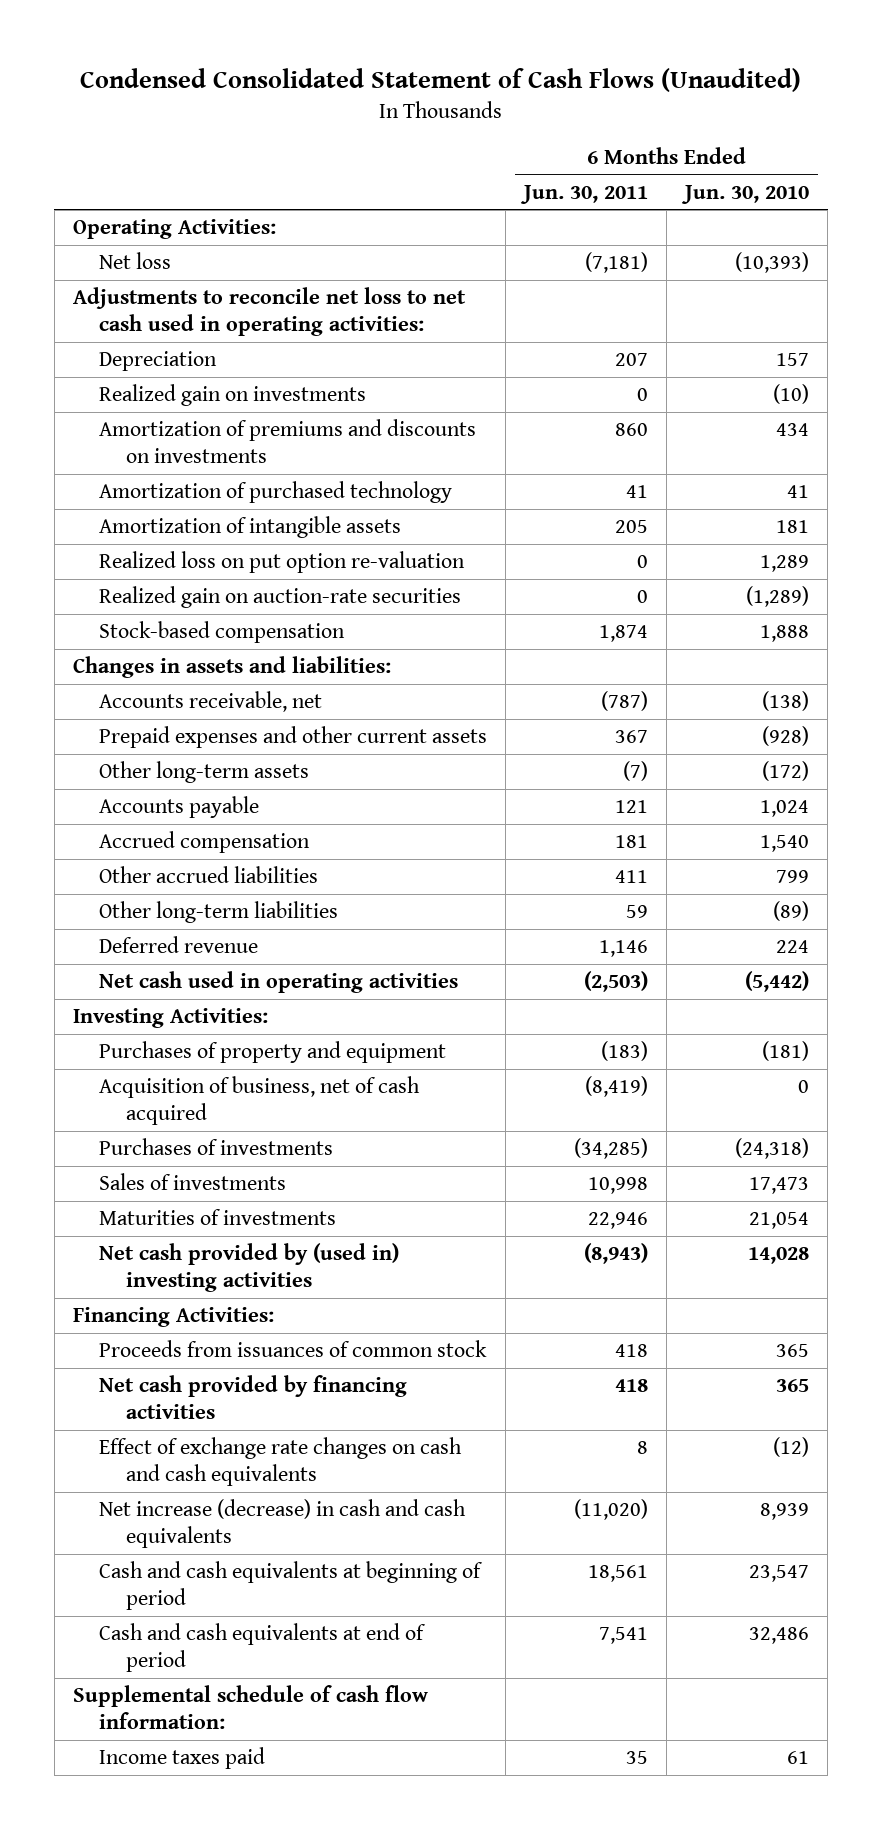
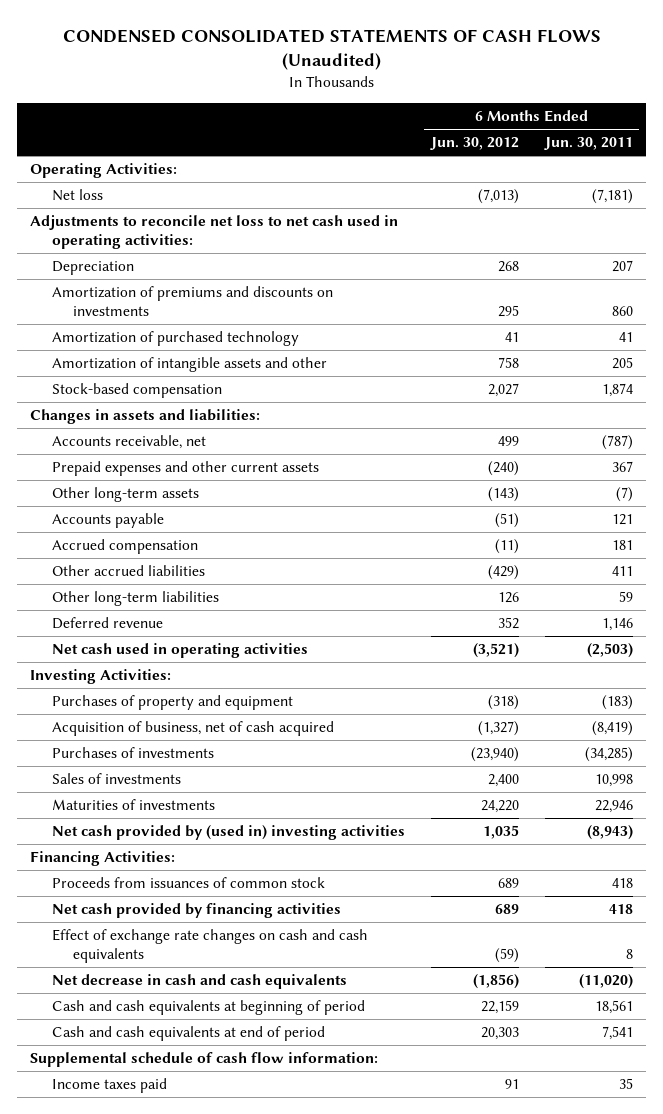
[79,68,801,93] Condensed Consolidated Statement of Cash Flows (Unaudited) -> [62,28,601,71] CONDENSED CONSOLIDATED STATEMENTS OF CASH FLOWS (Unaudited)
[681,184,810,204] Jun. 30, 2010 -> none
none -> [429,137,519,151] Jun. 30, 2012
[99,384,367,407] Realized gain on investments -> none
[99,551,466,574] Realized loss on put option re-valuation -> none
[99,586,462,609] Realized gain on auction-rate securities -> none
[99,516,402,539] Amortization of intangible assets -> [51,357,327,373] Amortization of intangible assets and other
[99,1499,467,1549] Net increase (decrease) in cash and cash equivalents -> [51,974,347,990] Net decrease in cash and cash equivalents

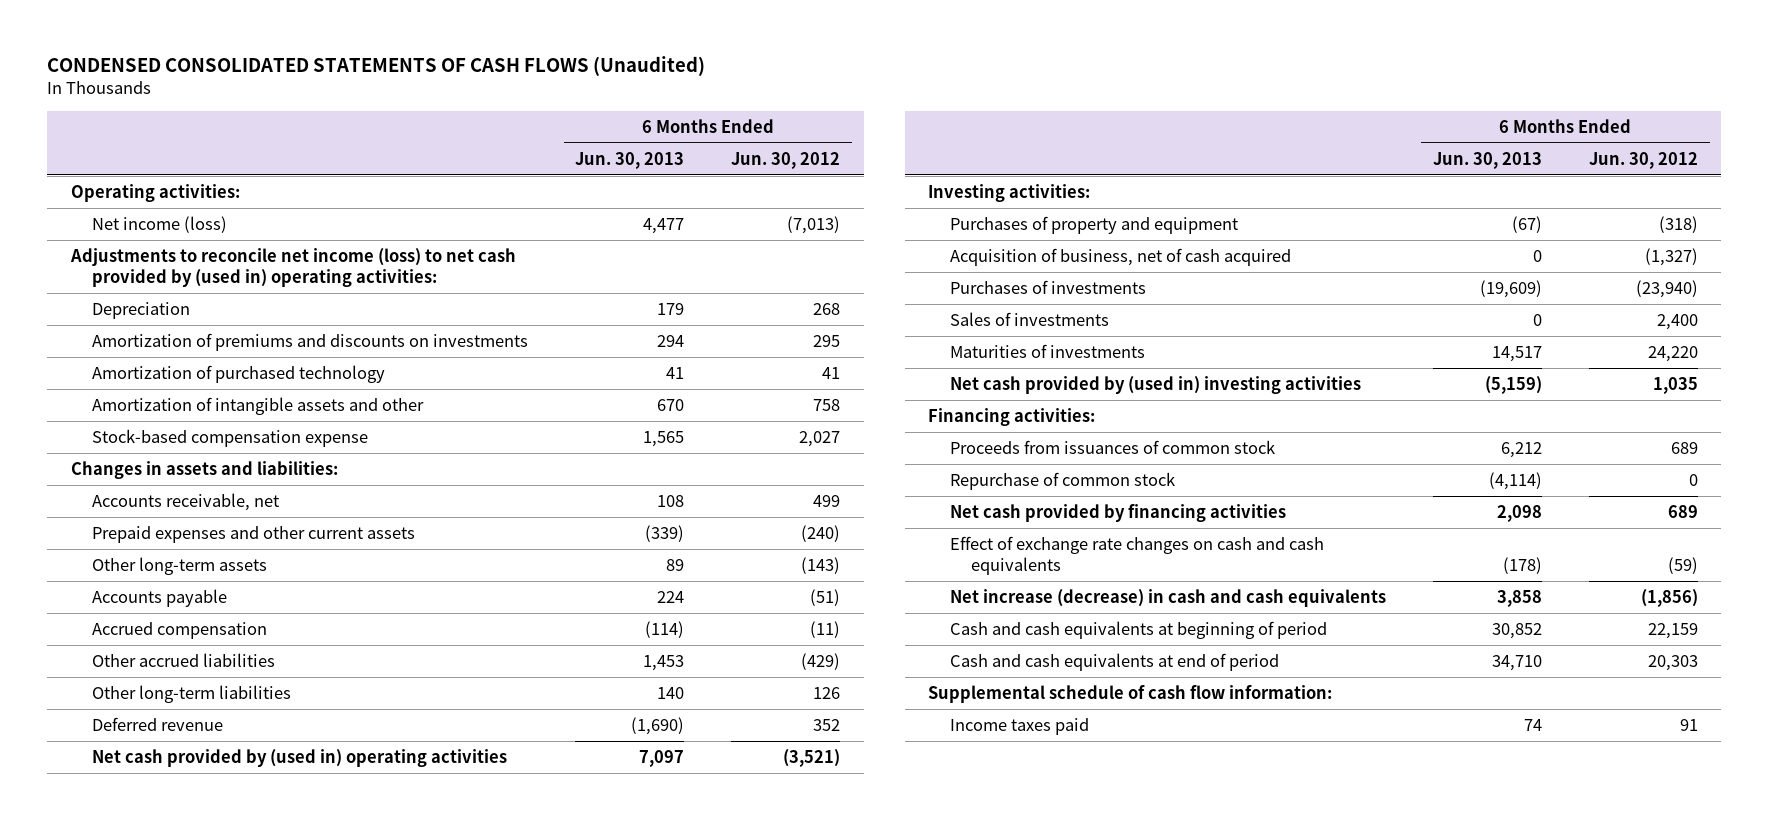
[543,137,633,151] Jun. 30, 2011 -> none
none -> [575,151,685,169] Jun. 30, 2013
[30,163,178,179] Operating Activities: -> [70,183,240,202] Operating activities:
[51,189,103,202] Net loss -> [92,215,228,233] Net income (loss)
[30,215,399,249] Adjustments to reconcile net loss to net cash used in operating activities: -> [69,247,516,287] Adjustments to reconcile net income (loss) to net cash provided by (used in) operating activities:
[51,383,222,399] Stock-based compensation -> [92,428,369,447] Stock-based compensation expense
[51,643,308,659] Net cash used in operating activities -> [92,748,508,767] Net cash provided by (used in) operating activities
[30,669,172,685] Investing Activities: -> [928,183,1091,202] Investing activities:
[30,851,176,867] Financing Activities: -> [928,407,1096,426] Financing activities:
none -> [949,471,1175,490] Repurchase of common stock
[51,974,347,990] Net decrease in cash and cash equivalents -> [949,588,1386,607] Net increase (decrease) in cash and cash equivalents

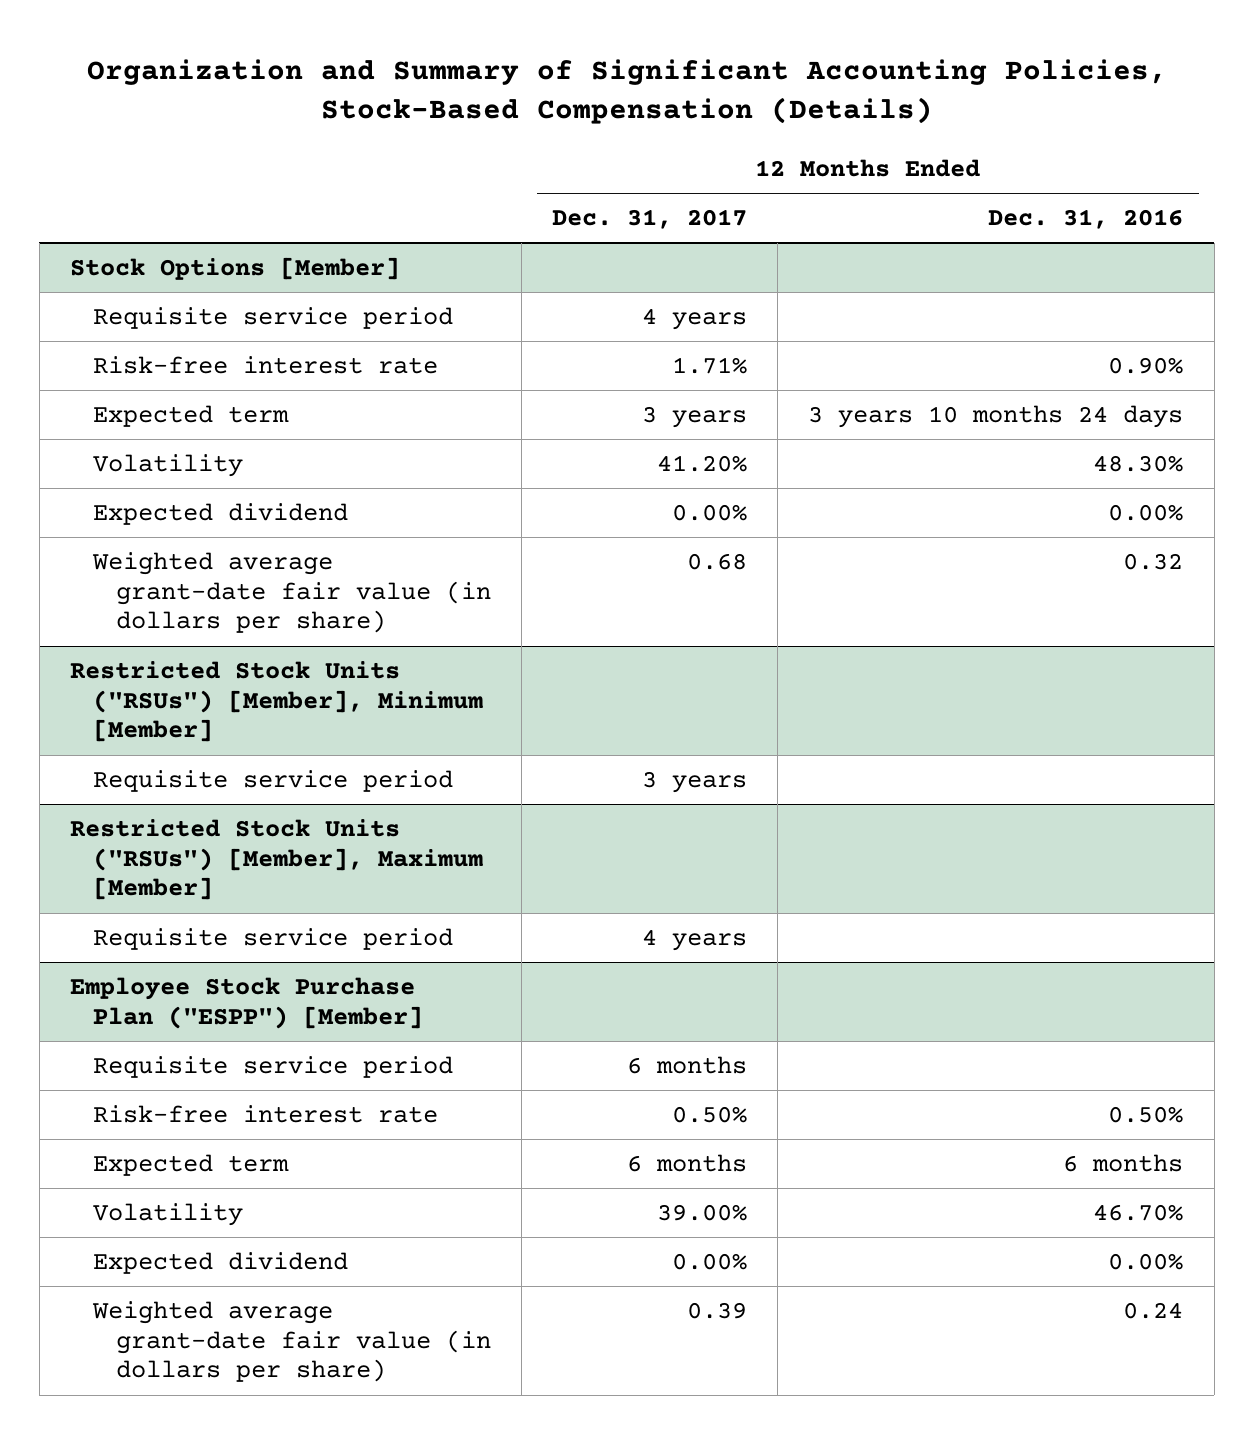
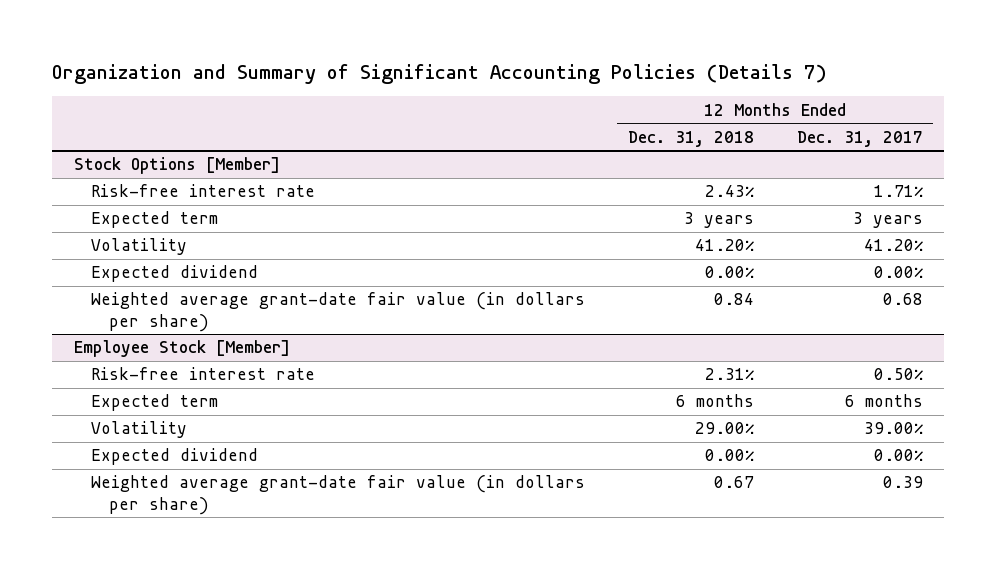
[86,58,1167,125] Organization and Summary of Significant Accounting Policies, Stock-Based Compensation (Details) -> [52,64,828,85] Organization and Summary of Significant Accounting Policies (Details 7)
[988,209,1184,230] Dec. 31, 2016 -> none
none -> [627,130,754,147] Dec. 31, 2018
[92,306,453,329] Requisite service period -> none
[69,660,483,743] Restricted Stock Units ("RSUs") [Member], Minimum [Member] -> none
[92,769,453,792] Requisite service period -> none
[69,818,483,901] Restricted Stock Units ("RSUs") [Member], Maximum [Member] -> none
[92,927,453,950] Requisite service period -> none
[92,1055,453,1078] Requisite service period -> none
[69,976,423,1029] Employee Stock Purchase Plan ("ESPP") [Member] -> [73,340,290,358] Employee Stock [Member]

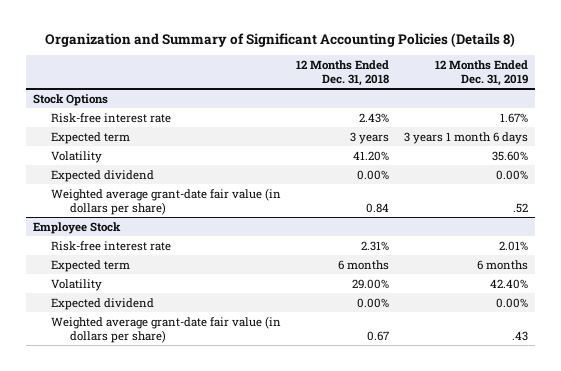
[52,64,828,85] Organization and Summary of Significant Accounting Policies (Details 7) -> [45,32,516,47] Organization and Summary of Significant Accounting Policies (Details 8)
[796,130,923,147] Dec. 31, 2017 -> none
none -> [434,60,528,87] 12 Months Ended Dec. 31, 2019
[73,157,280,175] Stock Options [Member] -> [33,93,109,106] Stock Options
[73,340,290,358] Employee Stock [Member] -> [33,221,122,234] Employee Stock

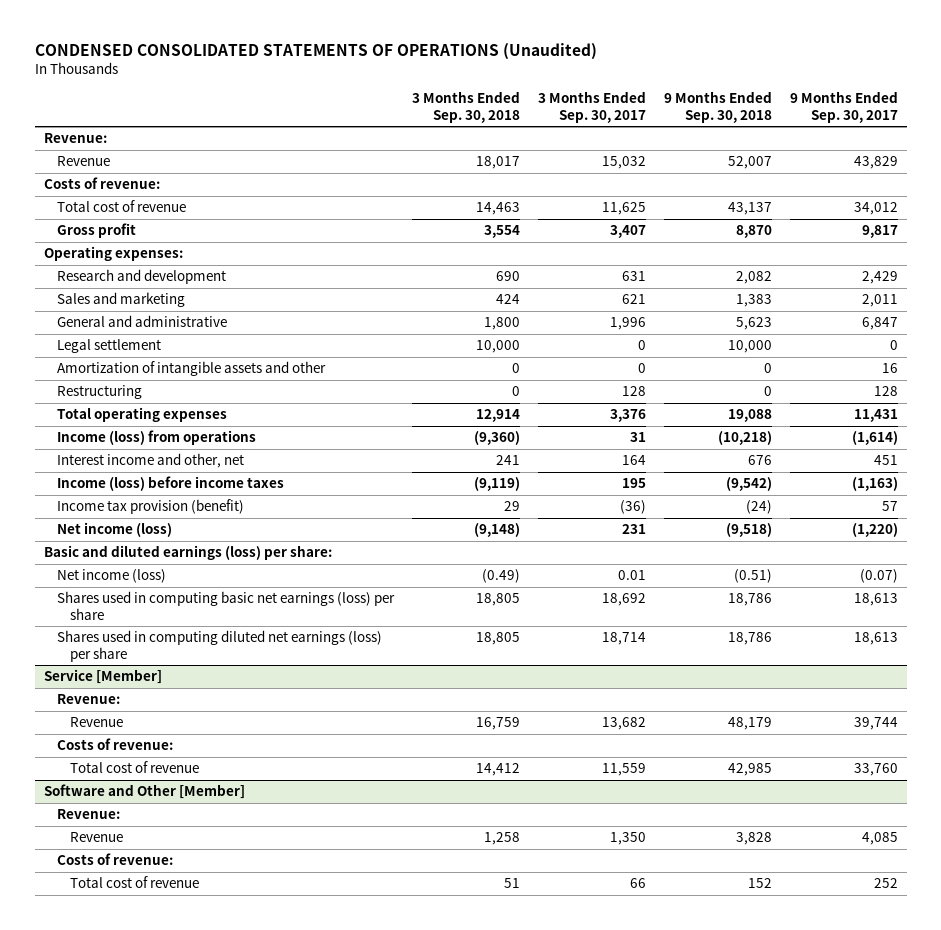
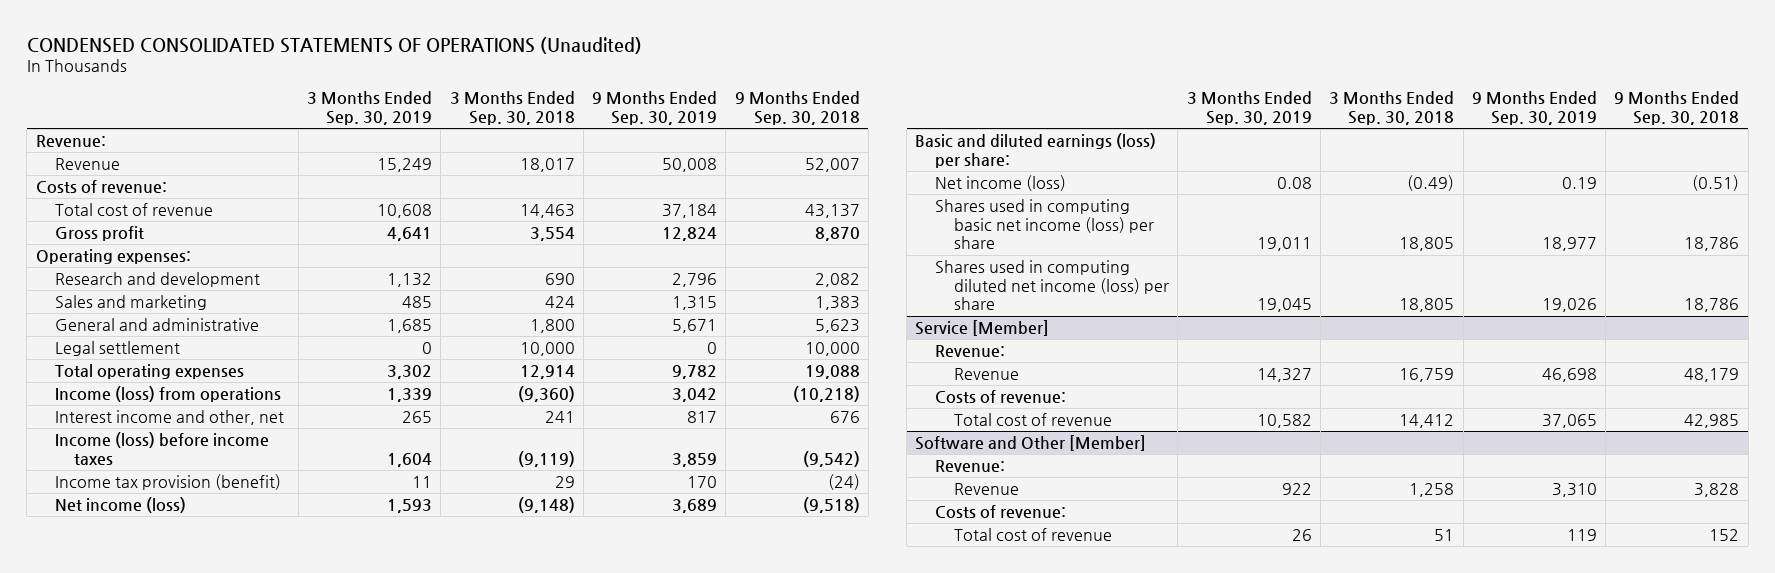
[537,91,646,124] 3 Months Ended Sep. 30, 2017 -> none
[789,91,898,124] 9 Months Ended Sep. 30, 2017 -> none
none -> [306,91,432,126] 3 Months Ended Sep. 30, 2019
none -> [592,91,718,126] 9 Months Ended Sep. 30, 2019
[57,361,327,377] Amortization of intangible assets and other -> none
[57,385,143,400] Restructuring -> none
[57,591,396,620] Shares used in computing basic net earnings (loss) per share -> [934,198,1155,250] Shares used in computing basic net income (loss) per share
[57,630,383,662] Shares used in computing diluted net earnings (loss) per share -> [934,259,1170,311] Shares used in computing diluted net income (loss) per share

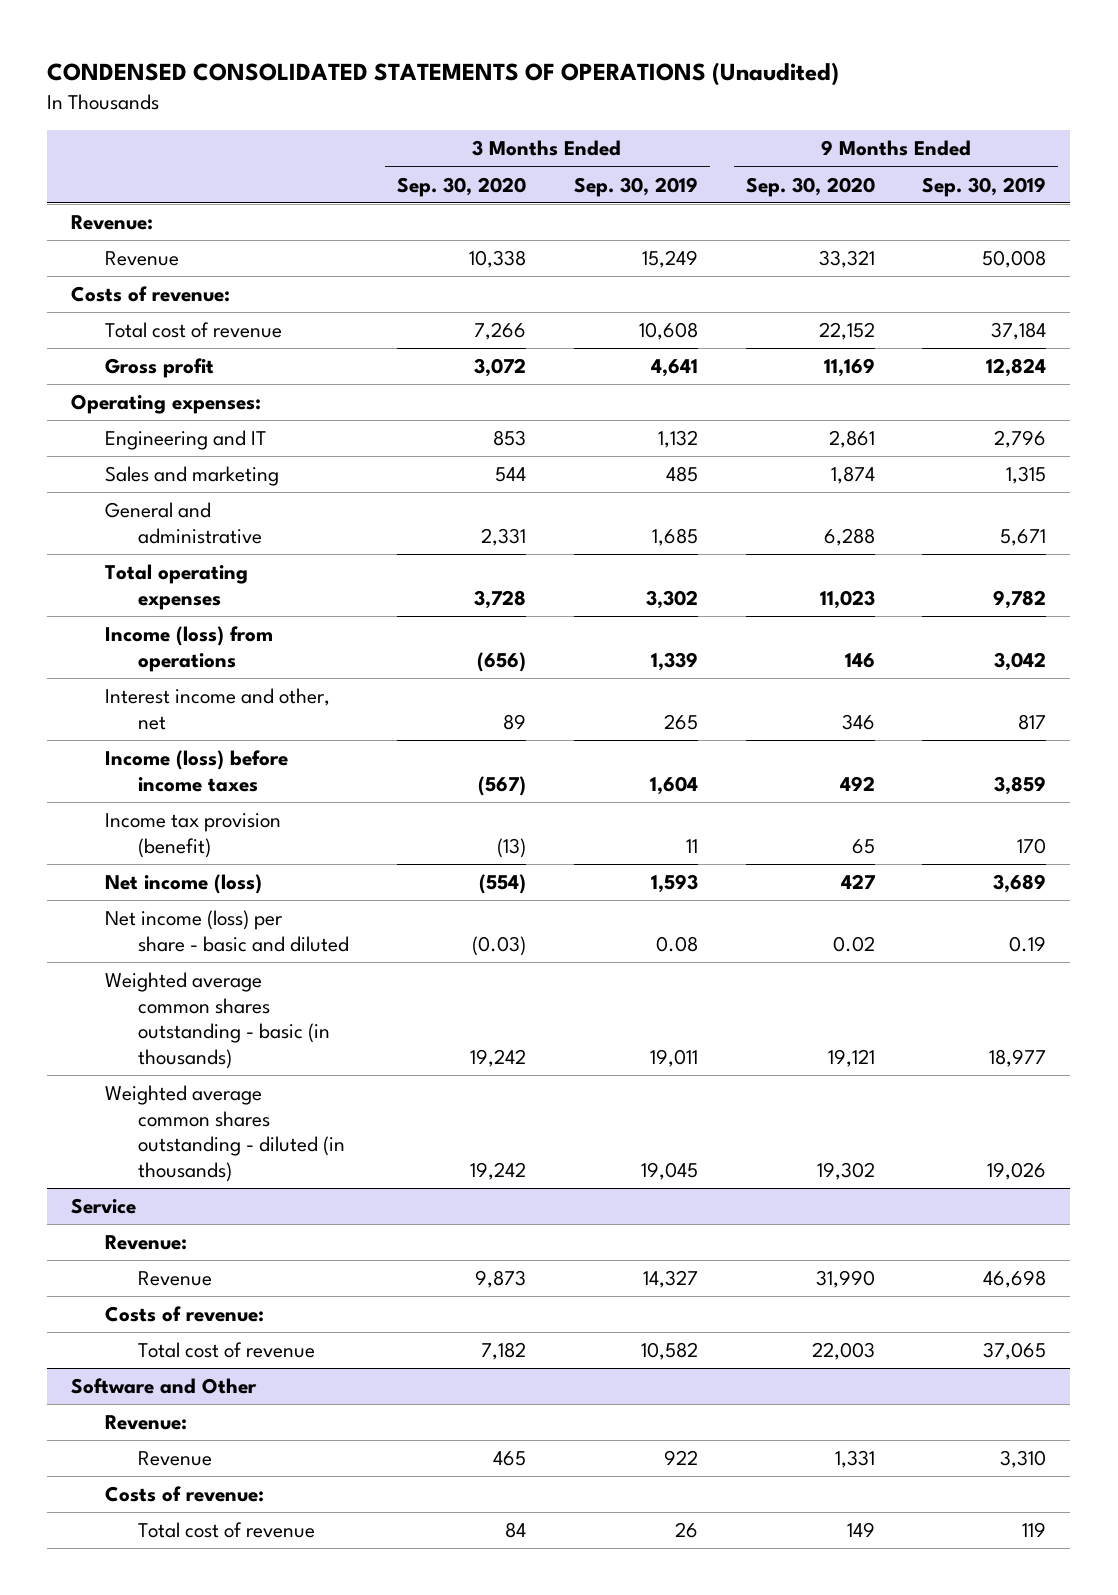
[449,91,575,126] 3 Months Ended Sep. 30, 2018 -> none
[734,91,860,126] 9 Months Ended Sep. 30, 2018 -> none
none -> [397,176,527,197] Sep. 30, 2020
none -> [745,176,875,197] Sep. 30, 2020
[55,271,261,287] Research and development -> [104,430,266,451] Engineering and IT
[55,340,181,356] Legal settlement -> none
[915,132,1157,168] Basic and diluted earnings (loss) per share: -> none
[934,174,1066,191] Net income (loss) -> [104,910,350,952] Net income (loss) per share - basic and diluted
[934,198,1155,250] Shares used in computing basic net income (loss) per share -> [104,972,331,1069] Weighted average common shares outstanding - basic (in thousands)
[934,259,1170,311] Shares used in computing diluted net income (loss) per share -> [104,1085,346,1182] Weighted average common shares outstanding - diluted (in thousands)
[915,319,1050,336] Service [Member] -> [71,1198,137,1215] Service
[915,434,1147,451] Software and Other [Member] -> [71,1378,258,1395] Software and Other

